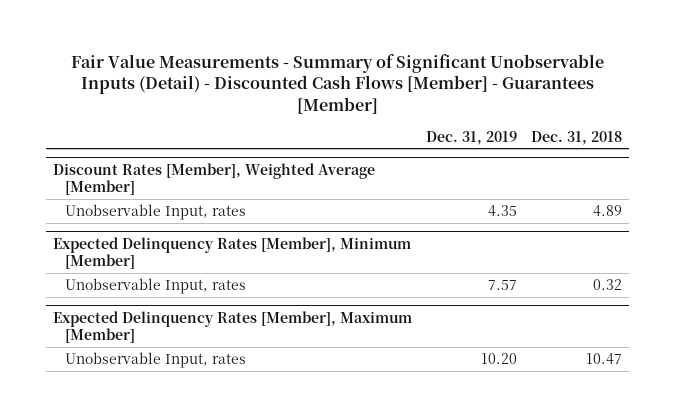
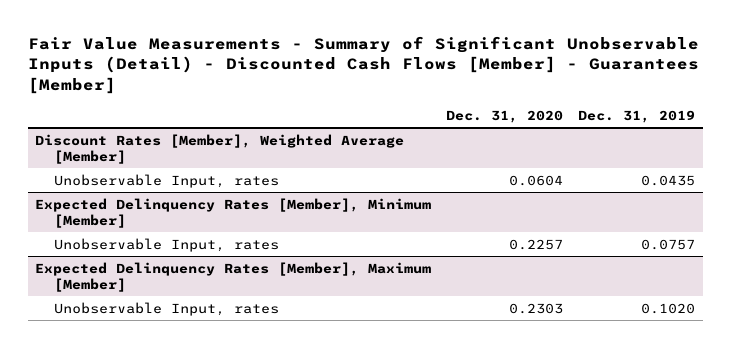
[531,130,623,145] Dec. 31, 2018 -> none
none -> [446,109,564,123] Dec. 31, 2020
[488,204,518,216] 4.35 -> [641,174,696,186] 0.0435
[488,279,518,290] 7.57 -> [641,238,696,250] 0.0757
[481,352,518,364] 10.20 -> [641,302,696,314] 0.1020

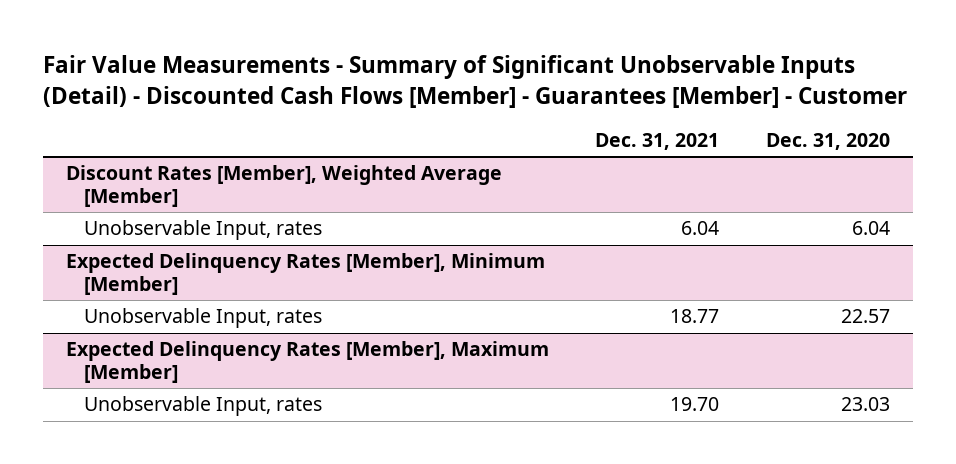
[28,35,700,94] Fair Value Measurements - Summary of Significant Unobservable Inputs (Detail) - Discounted Cash Flows [Member] - Guarantees [Member] -> [42,55,907,108] Fair Value Measurements - Summary of Significant Unobservable Inputs (Detail) - Discounted Cash Flows [Member] - Guarantees [Member] - Customer
[578,109,696,123] Dec. 31, 2019 -> none
none -> [595,132,720,150] Dec. 31, 2021
[509,174,564,186] 0.0604 -> [851,221,890,236] 6.04
[509,238,564,250] 0.2257 -> [840,309,890,324] 22.57
[509,302,564,314] 0.2303 -> [840,397,890,412] 23.03

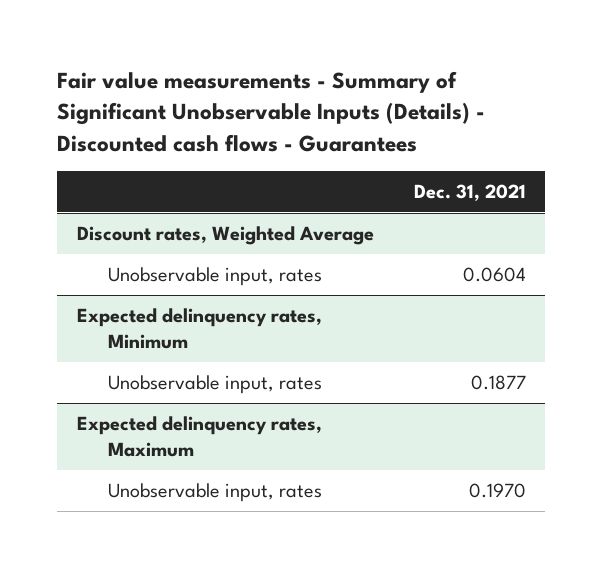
[42,55,907,108] Fair Value Measurements - Summary of Significant Unobservable Inputs (Detail) - Discounted Cash Flows [Member] - Guarantees [Member] - Customer -> [57,71,486,152] Fair value measurements - Summary of Significant Unobservable Inputs (Details) - Discounted cash flows - Guarantees
[765,132,890,150] Dec. 31, 2020 -> none
[65,165,502,208] Discount Rates [Member], Weighted Average [Member] -> [76,226,374,246] Discount rates, Weighted Average
[83,220,322,241] Unobservable Input, rates -> [108,267,323,287] Unobservable input, rates
[681,221,720,236] 6.04 -> [462,267,526,283] 0.0604
[65,253,545,296] Expected Delinquency Rates [Member], Minimum [Member] -> [76,308,322,350] Expected delinquency rates, Minimum
[83,308,322,329] Unobservable Input, rates -> [108,375,323,395] Unobservable input, rates
[670,309,720,324] 18.77 -> [470,375,526,391] 0.1877
[65,341,549,384] Expected Delinquency Rates [Member], Maximum [Member] -> [76,416,322,458] Expected delinquency rates, Maximum
[83,396,322,417] Unobservable Input, rates -> [108,483,323,503] Unobservable input, rates
[670,397,720,412] 19.70 -> [468,483,526,499] 0.1970

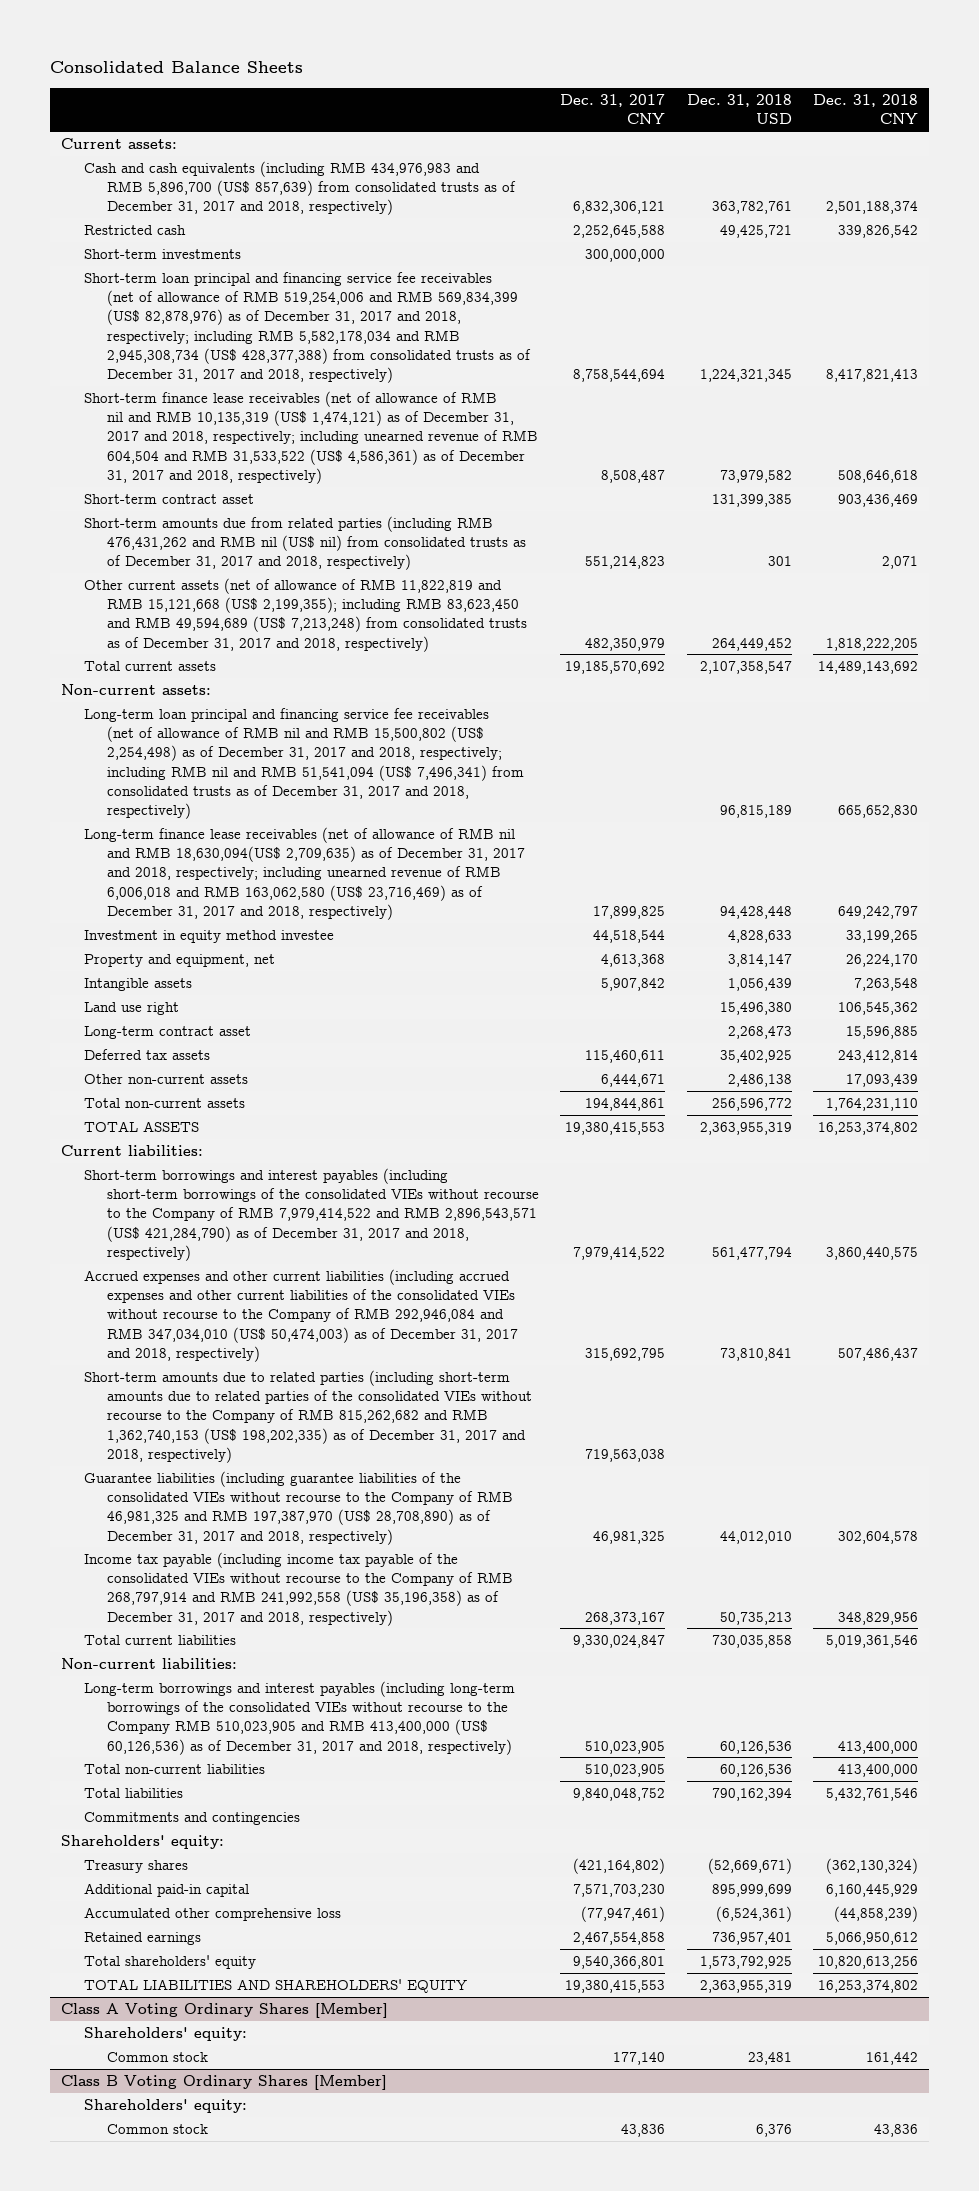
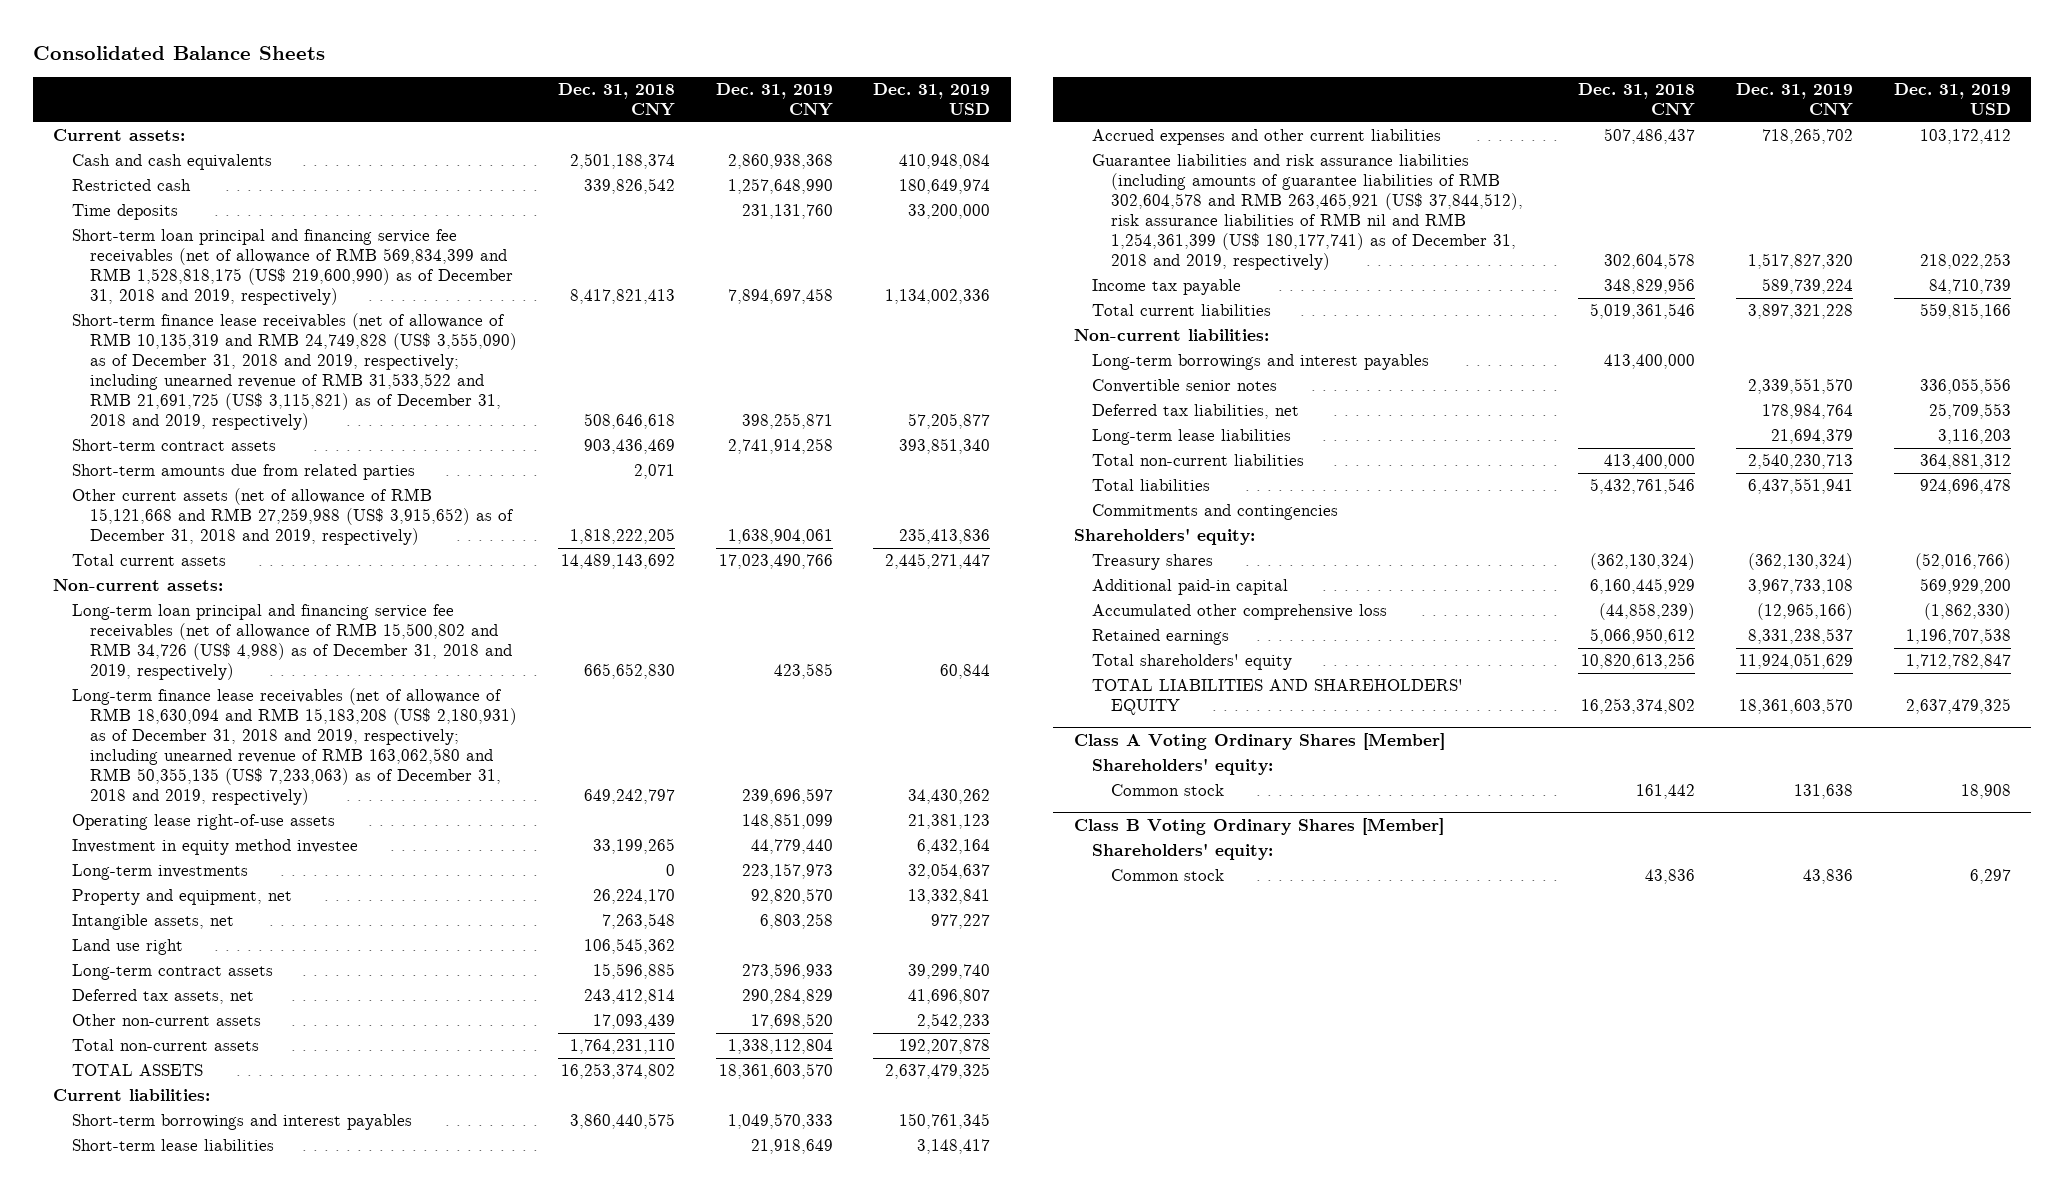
[560,94,666,125] Dec. 31, 2017 CNY -> none
[686,94,792,125] Dec. 31, 2018 USD -> none
none -> [715,82,833,116] Dec. 31, 2019 CNY
none -> [873,82,991,115] Dec. 31, 2019 USD
[83,161,516,216] Cash and cash equivalents (including RMB 434,976,983 and RMB 5,896,700 (US$ 857,639) from consolidated trusts as of December 31, 2017 and 2018, respectively) -> [71,154,272,171] Cash and cash equivalents
[83,249,241,260] Short-term investments -> none
none -> [71,204,178,221] Time deposits
[83,272,531,383] Short-term loan principal and financing service fee receivables (net of allowance of RMB 519,254,006 and RMB 569,834,399 (US$ 82,878,976) as of December 31, 2017 and 2018, respectively; including RMB 5,582,178,034 and RMB 2,945,308,734 (US$ 428,377,388) from consolidated trusts as of December 31, 2017 and 2018, respectively) -> [71,229,514,306] Short-term loan principal and financing service fee receivables (net of allowance of RMB 569,834,399 and RMB 1,528,818,175 (US$ 219,600,990) as of December 31, 2018 and 2019, respectively)
[83,391,538,484] Short-term finance lease receivables (net of allowance of RMB nil and RMB 10,135,319 (US$ 1,474,121) as of December 31, 2017 and 2018, respectively; including unearned revenue of RMB 604,504 and RMB 31,533,522 (US$ 4,586,361) as of December 31, 2017 and 2018, respectively) -> [71,313,518,431] Short-term finance lease receivables (net of allowance of RMB 10,135,319 and RMB 24,749,828 (US$ 3,555,090) as of December 31, 2018 and 2019, respectively; including unearned revenue of RMB 31,533,522 and RMB 21,691,725 (US$ 3,115,821) as of December 31, 2018 and 2019, respectively)
[83,494,254,505] Short-term contract asset -> [71,439,276,452] Short-term contract assets
[83,516,526,571] Short-term amounts due from related parties (including RMB 476,431,262 and RMB nil (US$ nil) from consolidated trusts as of December 31, 2017 and 2018, respectively) -> [71,464,415,481] Short-term amounts due from related parties
[83,578,527,652] Other current assets (net of allowance of RMB 11,822,819 and RMB 15,121,668 (US$ 2,199,355); including RMB 83,623,450 and RMB 49,594,689 (US$ 7,213,248) from consolidated trusts as of December 31, 2017 and 2018, respectively) -> [71,488,515,546] Other current assets (net of allowance of RMB 15,121,668 and RMB 27,259,988 (US$ 3,915,652) as of December 31, 2018 and 2019, respectively)
[83,708,524,819] Long-term loan principal and financing service fee receivables (net of allowance of RMB nil and RMB 15,500,802 (US$ 2,254,498) as of December 31, 2017 and 2018, respectively; including RMB nil and RMB 51,541,094 (US$ 7,496,341) from consolidated trusts as of December 31, 2017 and 2018, respectively) -> [71,604,513,681] Long-term loan principal and financing service fee receivables (net of allowance of RMB 15,500,802 and RMB 34,726 (US$ 4,988) as of December 31, 2018 and 2019, respectively)
[83,827,525,920] Long-term finance lease receivables (net of allowance of RMB nil and RMB 18,630,094(US$ 2,709,635) as of December 31, 2017 and 2018, respectively; including unearned revenue of RMB 6,006,018 and RMB 163,062,580 (US$ 23,716,469) as of December 31, 2017 and 2018, respectively) -> [71,688,518,806] Long-term finance lease receivables (net of allowance of RMB 18,630,094 and RMB 15,183,208 (US$ 2,180,931) as of December 31, 2018 and 2019, respectively; including unearned revenue of RMB 163,062,580 and RMB 50,355,135 (US$ 7,233,063) as of December 31, 2018 and 2019, respectively)
none -> [71,814,335,831] Operating lease right-of-use assets
none -> [71,864,248,881] Long-term investments
[83,978,192,992] Intangible assets -> [71,914,234,931] Intangible assets, net
[83,1026,251,1040] Long-term contract asset -> [71,964,273,981] Long-term contract assets
[83,1049,210,1061] Deferred tax assets -> [71,989,254,1005] Deferred tax assets, net
[83,1370,532,1463] Short-term amounts due to related parties (including short-term amounts due to related parties of the consolidated VIEs without recourse to the Company of RMB 815,262,682 and RMB 1,362,740,153 (US$ 198,202,335) as of December 31, 2017 and 2018, respectively) -> none
[83,1168,539,1261] Short-term borrowings and interest payables (including short-term borrowings of the consolidated VIEs without recourse to the Company of RMB 7,979,414,522 and RMB 2,896,543,571 (US$ 421,284,790) as of December 31, 2017 and 2018, respectively) -> [71,1114,412,1131] Short-term borrowings and interest payables
none -> [71,1139,274,1152] Short-term lease liabilities
[83,1269,518,1362] Accrued expenses and other current liabilities (including accrued expenses and other current liabilities of the consolidated VIEs without recourse to the Company of RMB 292,946,084 and RMB 347,034,010 (US$ 50,474,003) as of December 31, 2017 and 2018, respectively) -> [1092,129,1442,146] Accrued expenses and other current liabilities
[83,1471,513,1545] Guarantee liabilities (including guarantee liabilities of the consolidated VIEs without recourse to the Company of RMB 46,981,325 and RMB 197,387,970 (US$ 28,708,890) as of December 31, 2017 and 2018, respectively) -> [1092,154,1523,271] Guarantee liabilities and risk assurance liabilities (including amounts of guarantee liabilities of RMB 302,604,578 and RMB 263,465,921 (US$ 37,844,512), risk assurance liabilities of RMB nil and RMB 1,254,361,399 (US$ 180,177,741) as of December 31, 2018 and 2019, respectively)
[83,1552,513,1626] Income tax payable (including income tax payable of the consolidated VIEs without recourse to the Company of RMB 268,797,914 and RMB 241,992,558 (US$ 35,196,358) as of December 31, 2017 and 2018, respectively) -> [1092,279,1242,296] Income tax payable
[83,1681,515,1755] Long-term borrowings and interest payables (including long-term borrowings of the consolidated VIEs without recourse to the Company RMB 510,023,905 and RMB 413,400,000 (US$ 60,126,536) as of December 31, 2017 and 2018, respectively) -> [1092,354,1430,371] Long-term borrowings and interest payables
none -> [1092,379,1278,394] Convertible senior notes
none -> [1092,404,1300,420] Deferred tax liabilities, net
none -> [1092,429,1292,446] Long-term lease liabilities

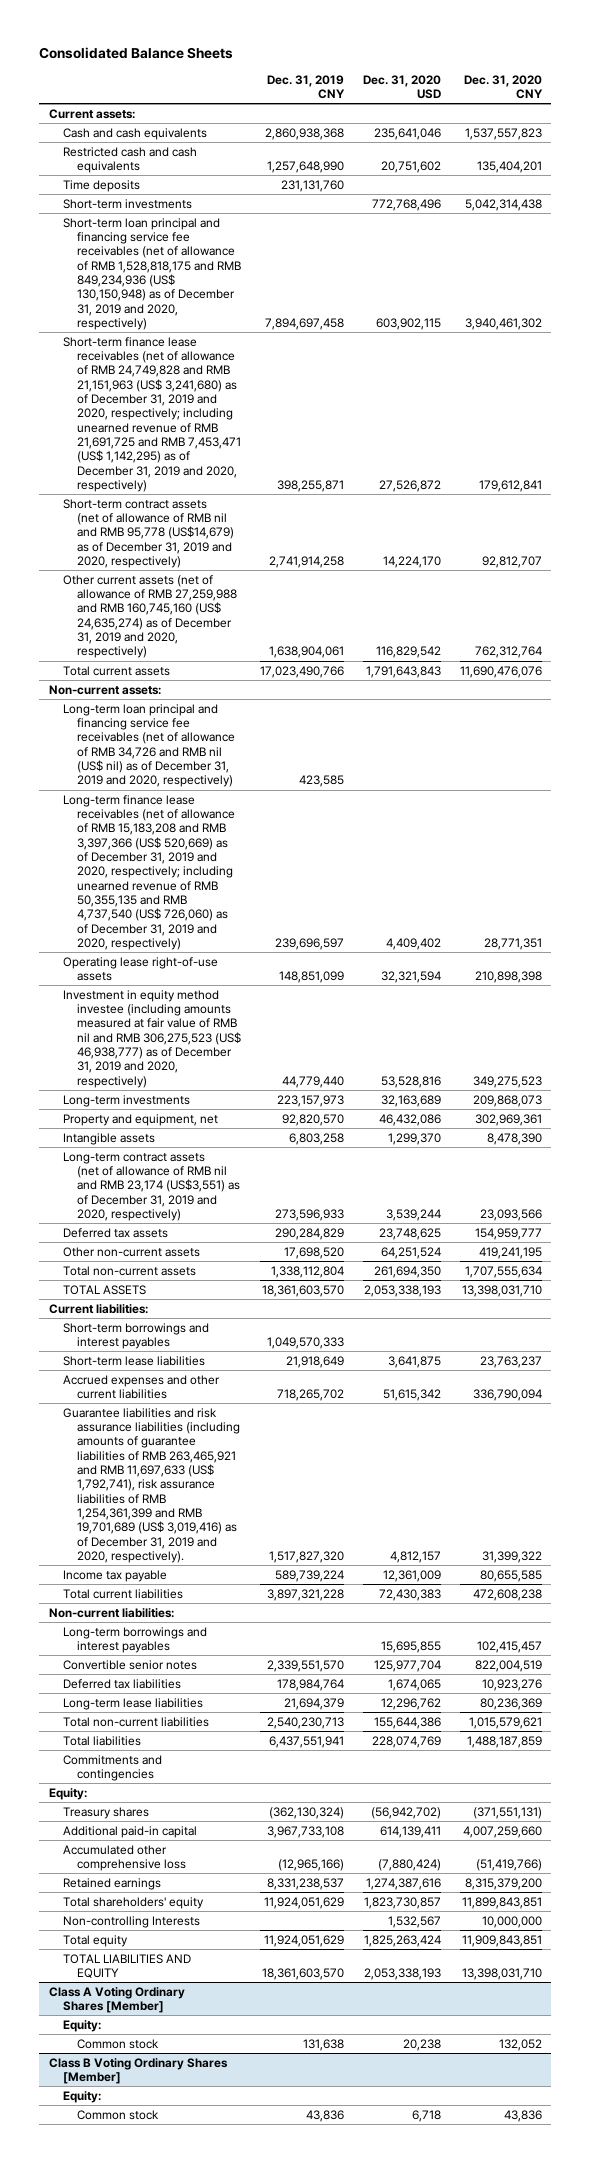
[558,82,676,116] Dec. 31, 2018 CNY -> none
[873,82,991,115] Dec. 31, 2019 USD -> none
none -> [362,74,441,100] Dec. 31, 2020 USD
none -> [463,74,543,100] Dec. 31, 2020 CNY
[71,179,191,192] Restricted cash -> [62,146,197,174] Restricted cash and cash equivalents
[71,464,415,481] Short-term amounts due from related parties -> none
none -> [62,198,192,209] Short-term investments
[71,229,514,306] Short-term loan principal and financing service fee receivables (net of allowance of RMB 569,834,399 and RMB 1,528,818,175 (US$ 219,600,990) as of December 31, 2018 and 2019, respectively) -> [62,217,241,330] Short-term loan principal and financing service fee receivables (net of allowance of RMB 1,528,818,175 and RMB 849,234,936 (US$ 130,150,948) as of December 31, 2019 and 2020, respectively)
[71,313,518,431] Short-term finance lease receivables (net of allowance of RMB 10,135,319 and RMB 24,749,828 (US$ 3,555,090) as of December 31, 2018 and 2019, respectively; including unearned revenue of RMB 31,533,522 and RMB 21,691,725 (US$ 3,115,821) as of December 31, 2018 and 2019, respectively) -> [62,336,241,492] Short-term finance lease receivables (net of allowance of RMB 24,749,828 and RMB 21,151,963 (US$ 3,241,680) as of December 31, 2019 and 2020, respectively; including unearned revenue of RMB 21,691,725 and RMB 7,453,471 (US$ 1,142,295) as of December 31, 2019 and 2020, respectively)
[71,439,276,452] Short-term contract assets -> [62,498,234,568] Short-term contract assets (net of allowance of RMB nil and RMB 95,778 (US$14,679) as of December 31, 2019 and 2020, respectively)
[71,488,515,546] Other current assets (net of allowance of RMB 15,121,668 and RMB 27,259,988 (US$ 3,915,652) as of December 31, 2018 and 2019, respectively) -> [62,574,237,659] Other current assets (net of allowance of RMB 27,259,988 and RMB 160,745,160 (US$ 24,635,274) as of December 31, 2019 and 2020, respectively)
[71,604,513,681] Long-term loan principal and financing service fee receivables (net of allowance of RMB 15,500,802 and RMB 34,726 (US$ 4,988) as of December 31, 2018 and 2019, respectively) -> [62,703,235,788] Long-term loan principal and financing service fee receivables (net of allowance of RMB 34,726 and RMB nil (US$ nil) as of December 31, 2019 and 2020, respectively)
[71,688,518,806] Long-term finance lease receivables (net of allowance of RMB 18,630,094 and RMB 15,183,208 (US$ 2,180,931) as of December 31, 2018 and 2019, respectively; including unearned revenue of RMB 163,062,580 and RMB 50,355,135 (US$ 7,233,063) as of December 31, 2018 and 2019, respectively) -> [62,794,235,950] Long-term finance lease receivables (net of allowance of RMB 15,183,208 and RMB 3,397,366 (US$ 520,669) as of December 31, 2019 and 2020, respectively; including unearned revenue of RMB 50,355,135 and RMB 4,737,540 (US$ 726,060) as of December 31, 2019 and 2020, respectively)
[71,839,358,856] Investment in equity method investee -> [62,989,241,1088] Investment in equity method investee (including amounts measured at fair value of RMB nil and RMB 306,275,523 (US$ 46,938,777) as of December 31, 2019 and 2020, respectively)
[71,939,183,956] Land use right -> none
[71,914,234,931] Intangible assets, net -> [62,1132,155,1145] Intangible assets
[71,964,273,981] Long-term contract assets -> [62,1151,240,1221] Long-term contract assets (net of allowance of RMB nil and RMB 23,174 (US$3,551) as of December 31, 2019 and 2020, respectively)
[71,989,254,1005] Deferred tax assets, net -> [62,1227,168,1238] Deferred tax assets
[1092,154,1523,271] Guarantee liabilities and risk assurance liabilities (including amounts of guarantee liabilities of RMB 302,604,578 and RMB 263,465,921 (US$ 37,844,512), risk assurance liabilities of RMB nil and RMB 1,254,361,399 (US$ 180,177,741) as of December 31, 2018 and 2019, respectively) -> [62,1407,240,1563] Guarantee liabilities and risk assurance liabilities (including amounts of guarantee liabilities of RMB 263,465,921 and RMB 11,697,633 (US$ 1,792,741), risk assurance liabilities of RMB 1,254,361,399 and RMB 19,701,689 (US$ 3,019,416) as of December 31, 2019 and 2020, respectively).
[1092,404,1300,420] Deferred tax liabilities, net -> [62,1678,181,1689] Deferred tax liabilities
[1073,528,1255,546] Shareholders' equity: -> [48,1787,87,1800] Equity:
none -> [62,1915,200,1928] Non-controlling Interests
none -> [62,1934,128,1947] Total equity
[1092,679,1464,716] TOTAL LIABILITIES AND SHAREHOLDERS' EQUITY -> [62,1953,191,1979] TOTAL LIABILITIES AND EQUITY
[1092,758,1274,776] Shareholders' equity: -> [62,2019,101,2032] Equity:
[1092,843,1274,861] Shareholders' equity: -> [62,2090,101,2103] Equity:

